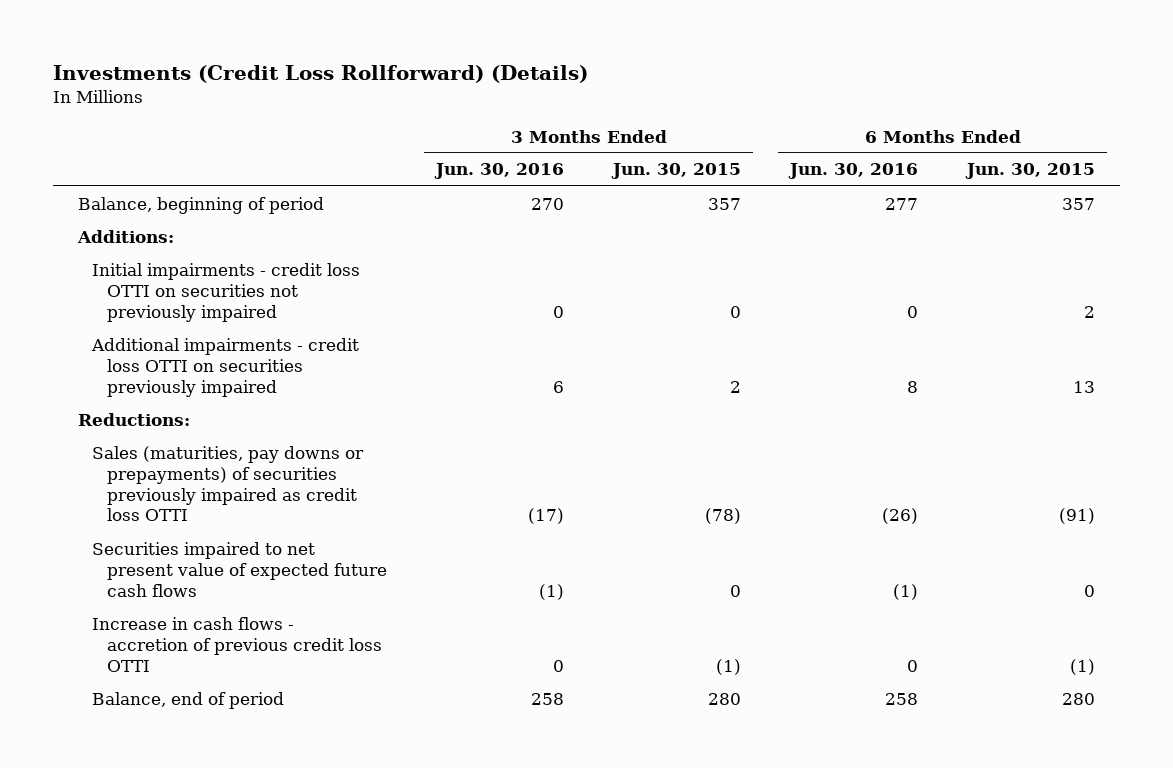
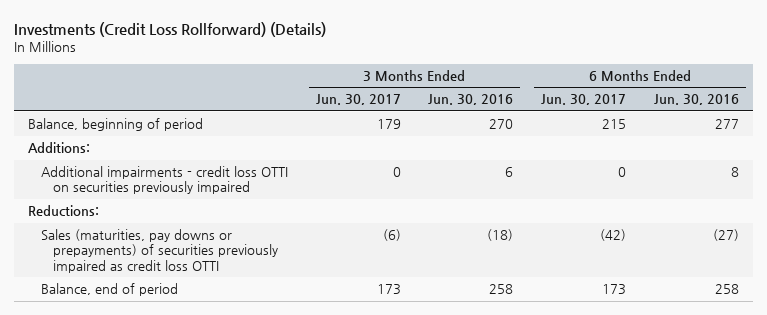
[611,163,742,180] Jun. 30, 2015 -> none
[965,163,1096,180] Jun. 30, 2015 -> none
none -> [315,94,401,106] Jun. 30, 2017
none -> [541,94,627,106] Jun. 30, 2017
[92,262,361,322] Initial impairments - credit loss OTTI on securities not previously impaired -> none
[92,541,387,597] Securities impaired to net present value of expected future cash flows -> none
[92,616,382,672] Increase in cash flows - accretion of previous credit loss OTTI -> none
[528,508,565,525] (17) -> [487,229,514,242] (18)
[882,508,919,525] (26) -> [712,229,739,242] (27)

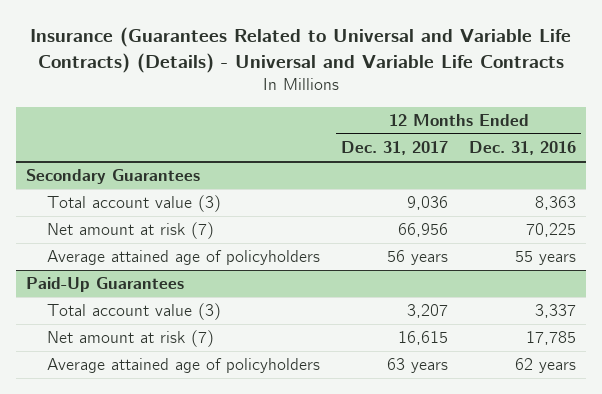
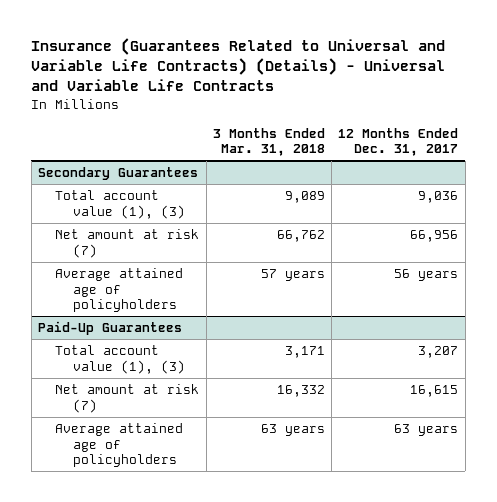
[468,141,576,156] Dec. 31, 2016 -> none
none -> [212,127,325,157] 3 Months Ended Mar. 31, 2018
[47,195,222,213] Total account value (3) -> [55,190,185,219] Total account value (1), (3)
[47,303,222,321] Total account value (3) -> [55,345,185,374] Total account value (1), (3)

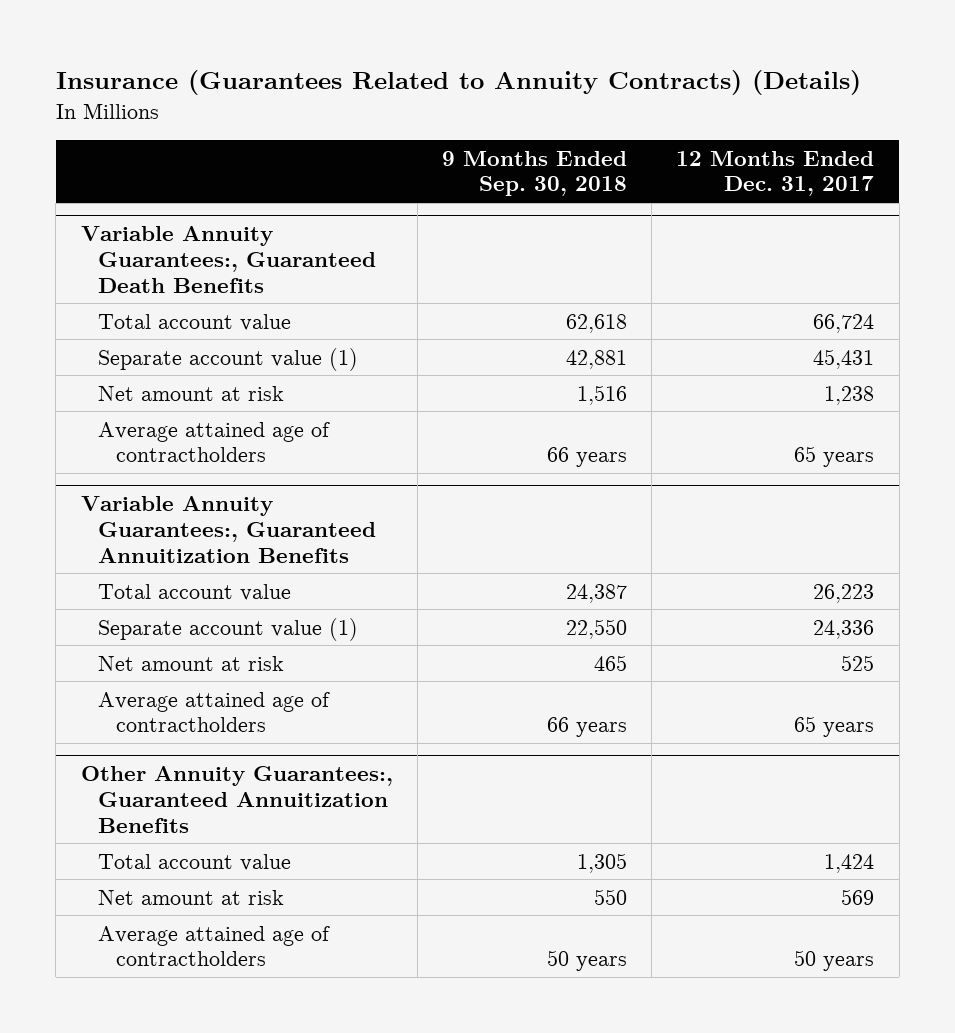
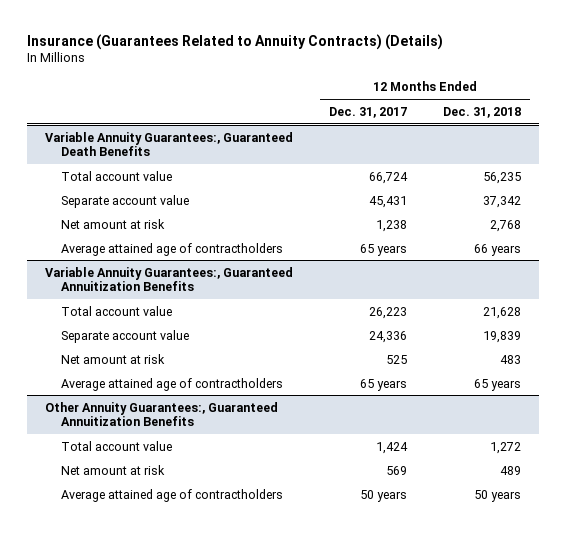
[441,150,627,197] 9 Months Ended Sep. 30, 2018 -> none
none -> [442,106,521,118] Dec. 31, 2018
[98,347,359,371] Separate account value (1) -> [60,194,189,208] Separate account value
[98,617,359,641] Separate account value (1) -> [60,329,189,343] Separate account value

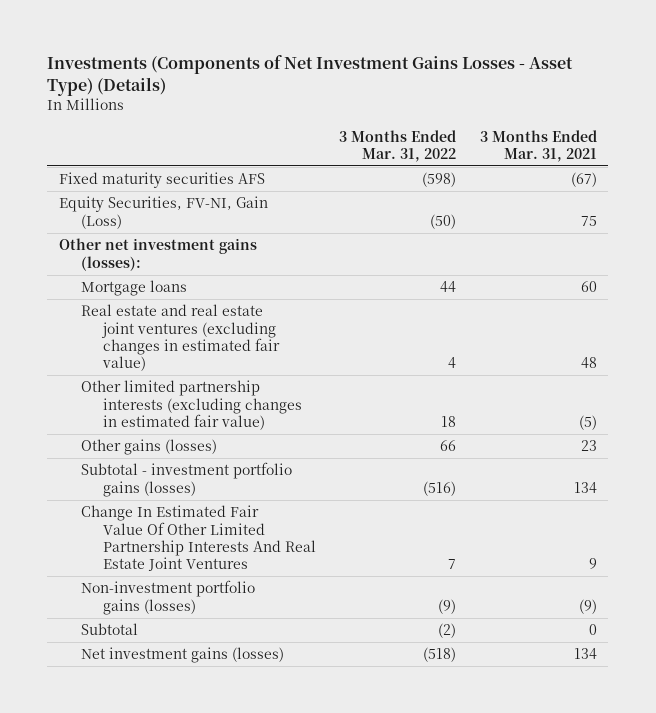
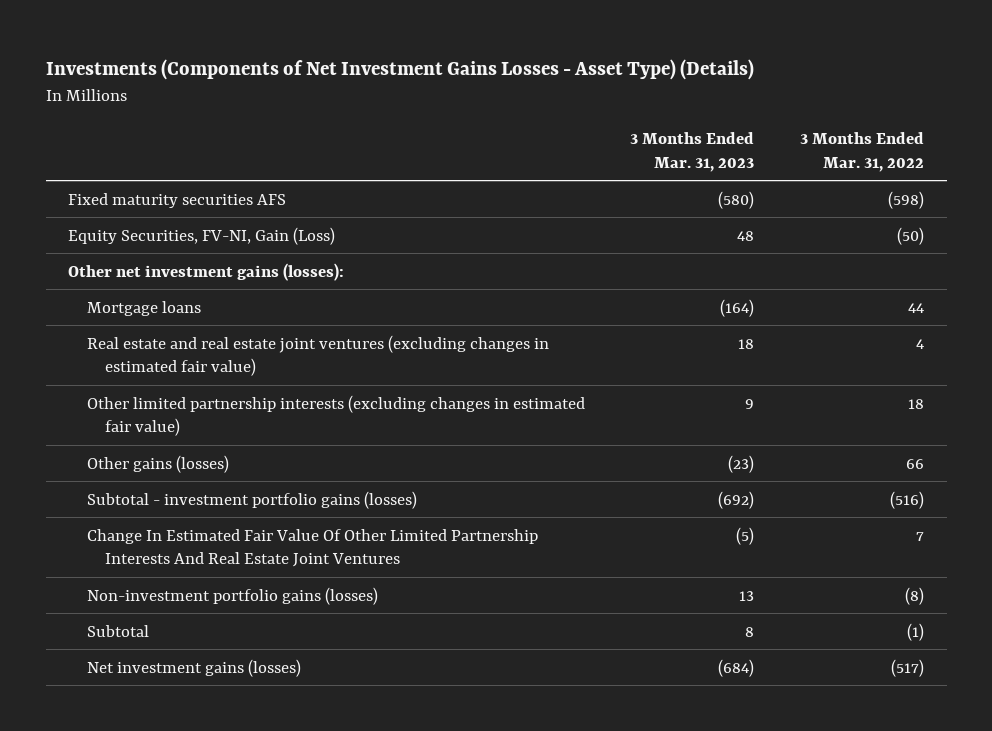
[479,129,597,162] 3 Months Ended Mar. 31, 2021 -> none
none -> [630,131,755,172] 3 Months Ended Mar. 31, 2023
[438,598,457,614] (9) -> [904,586,924,605] (8)
[438,623,457,639] (2) -> [906,622,924,641] (1)
[423,647,457,663] (518) -> [890,658,924,677] (517)

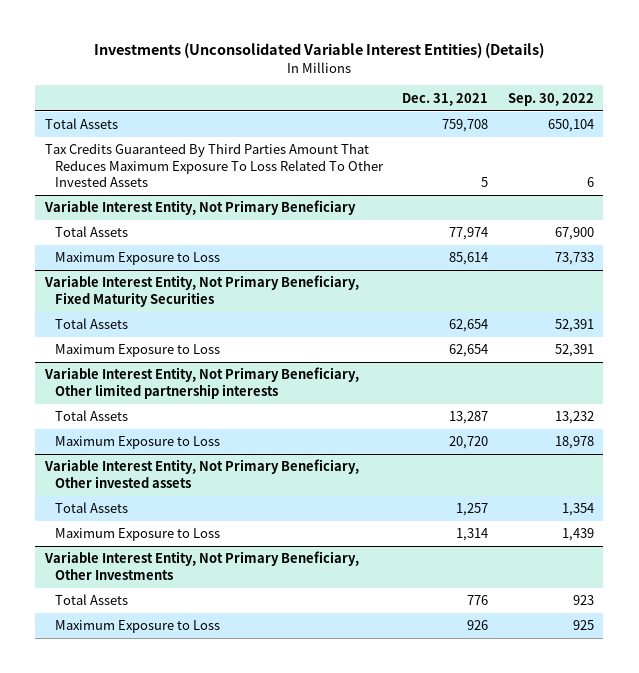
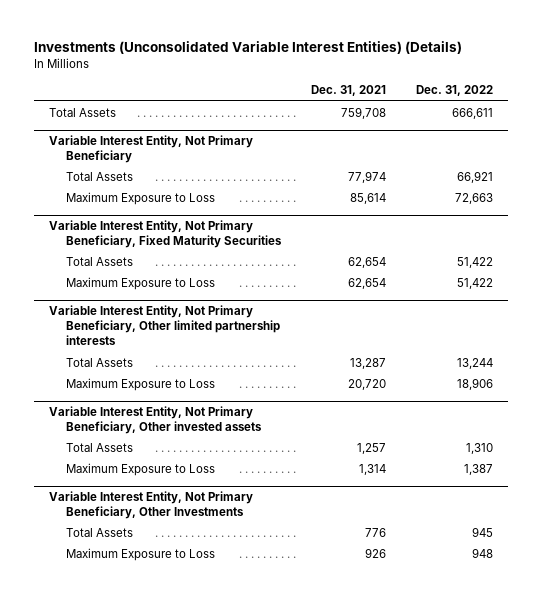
[507,92,594,106] Sep. 30, 2022 -> none
none -> [416,85,494,97] Dec. 31, 2022
[45,143,385,188] Tax Credits Guaranteed By Third Parties Amount That Reduces Maximum Exposure To Loss Related To Other Invested Assets -> none

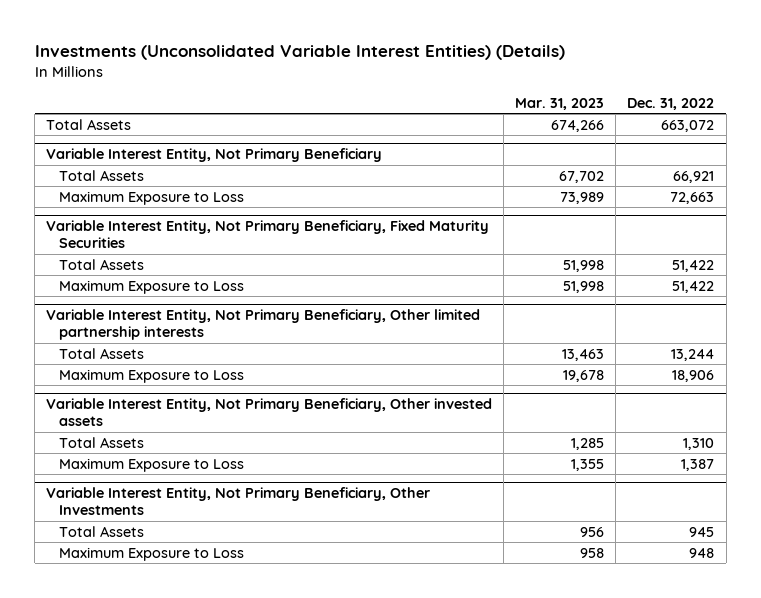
[311,85,387,97] Dec. 31, 2021 -> none
none -> [515,97,605,110] Mar. 31, 2023
[452,107,494,119] 666,611 -> [661,119,715,132] 663,072

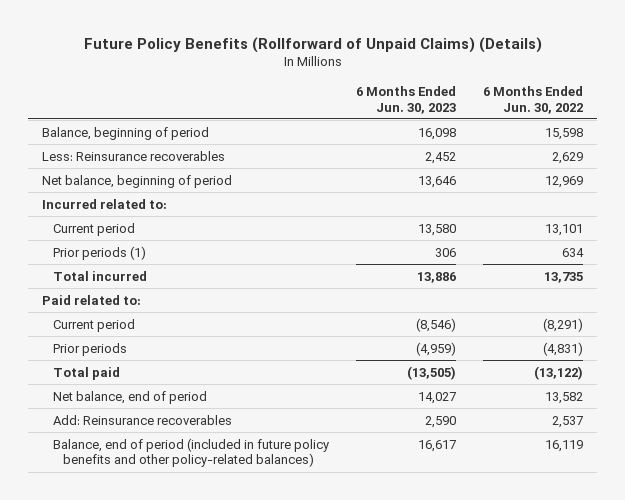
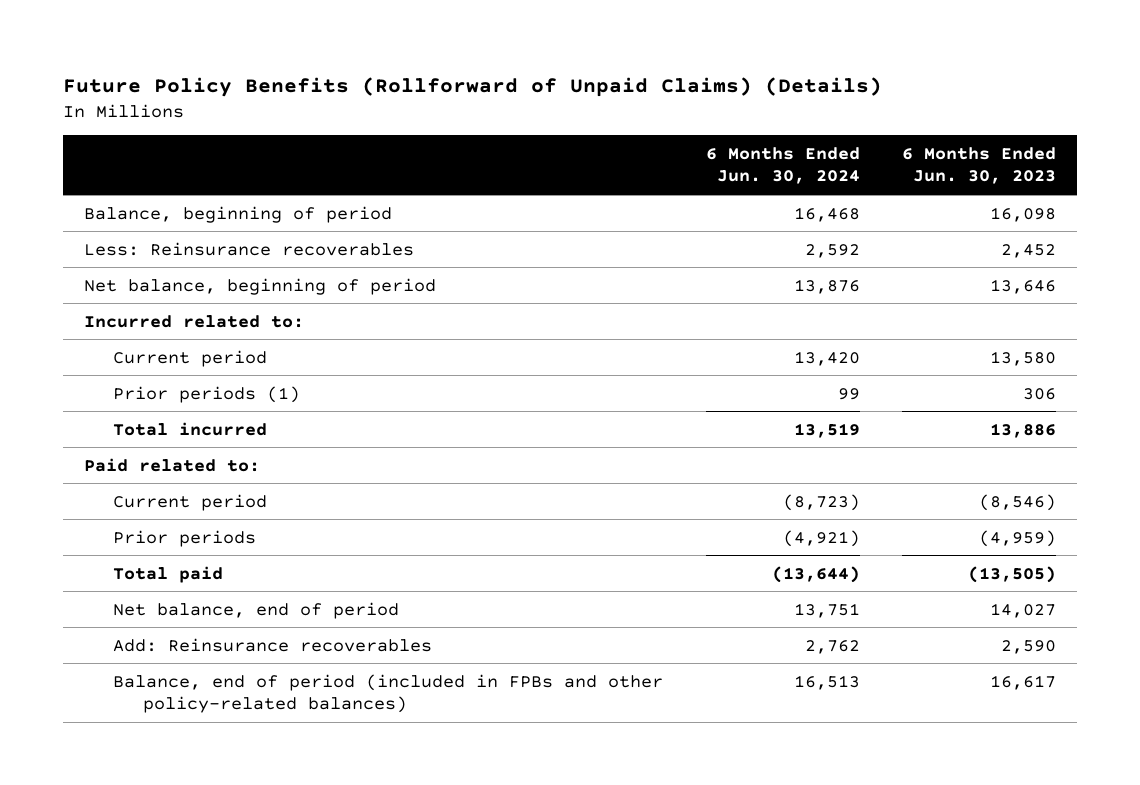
[482,85,583,114] 6 Months Ended Jun. 30, 2022 -> none
none -> [705,146,860,185] 6 Months Ended Jun. 30, 2024
[52,437,329,468] Balance, end of period (included in future policy benefits and other policy-related balances) -> [113,673,664,714] Balance, end of period (included in FPBs and other policy-related balances)

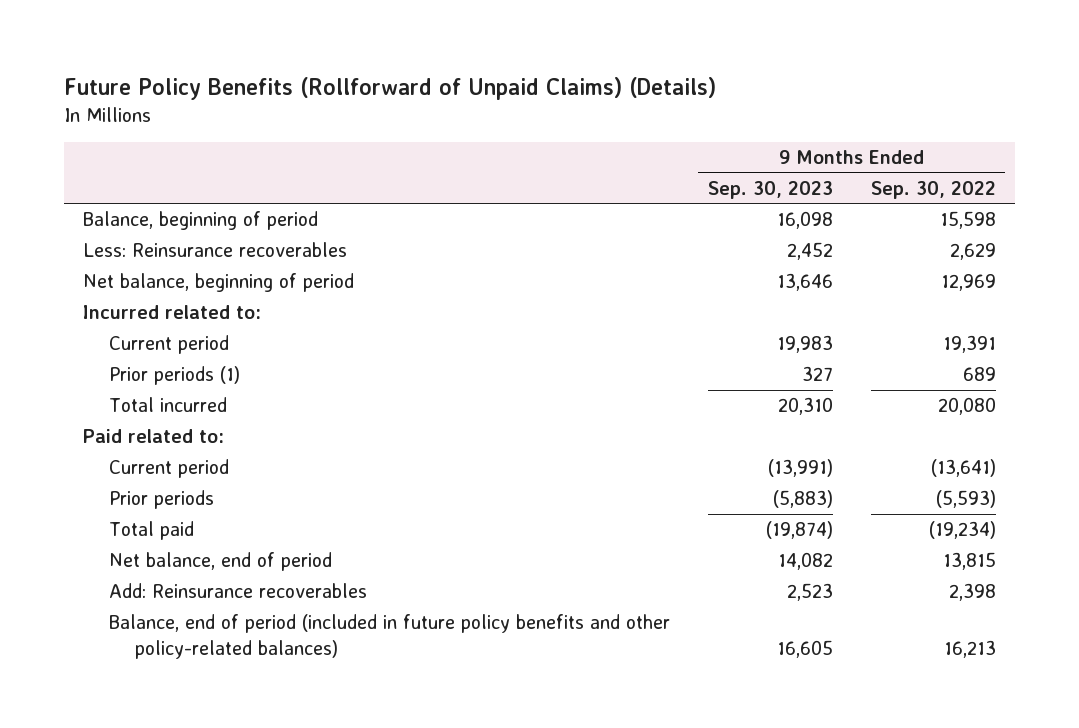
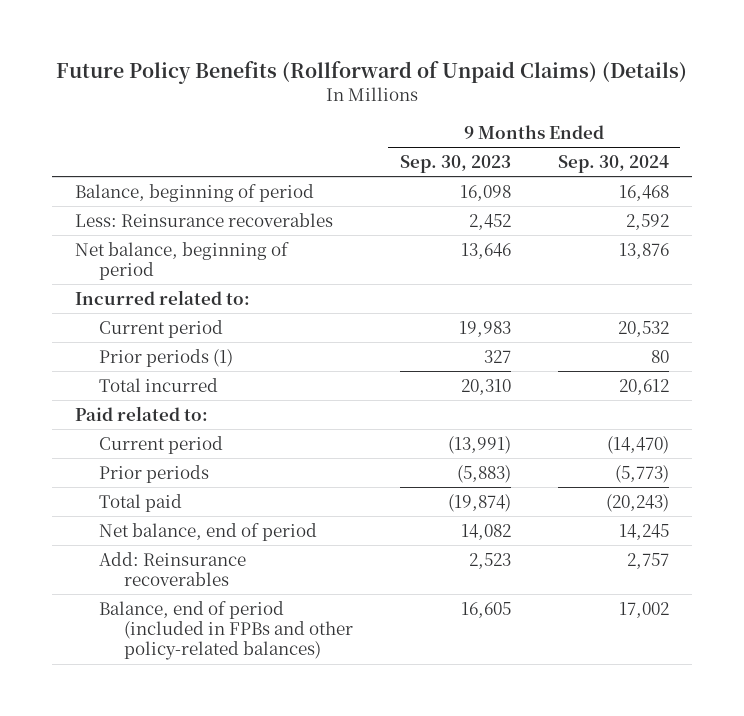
[870,180,996,199] Sep. 30, 2022 -> none
none -> [557,154,669,173] Sep. 30, 2024
[108,614,670,660] Balance, end of period (included in future policy benefits and other policy-related balances) -> [99,600,353,661] Balance, end of period (included in FPBs and other policy-related balances)

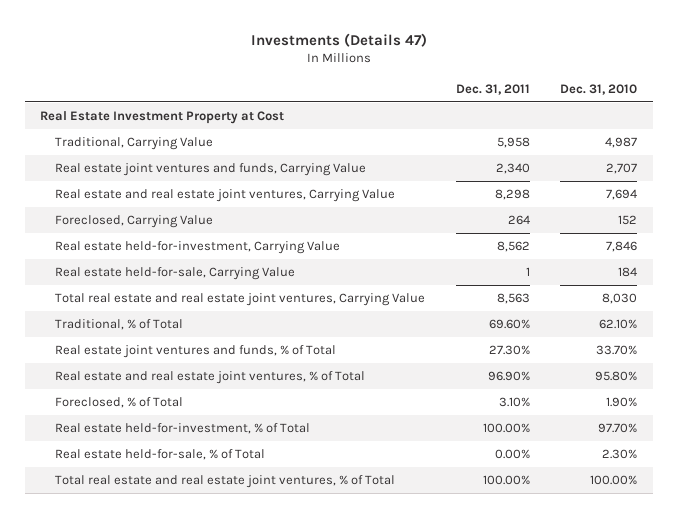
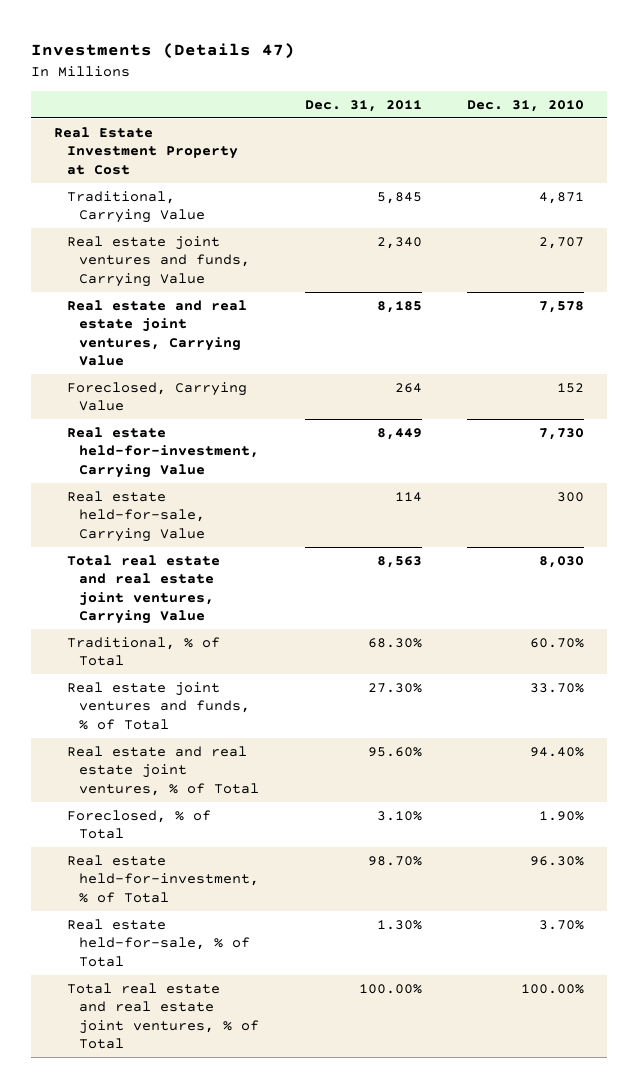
[496,137,530,149] 5,958 -> [376,192,422,205] 5,845
[605,137,638,149] 4,987 -> [539,192,585,205] 4,871
[494,189,530,201] 8,298 -> [376,301,422,314] 8,185
[606,189,638,201] 7,694 -> [539,301,585,314] 7,578
[496,241,530,253] 8,562 -> [376,428,422,441] 8,449
[606,241,638,253] 7,846 -> [539,428,585,441] 7,730
[525,267,530,277] 1 -> [394,492,422,503] 114
[618,267,638,278] 184 -> [557,492,585,503] 300
[488,319,530,330] 69.60% -> [367,638,422,649] 68.30%
[599,319,638,330] 62.10% -> [530,638,585,649] 60.70%
[487,371,530,382] 96.90% -> [367,747,422,758] 95.60%
[595,371,638,382] 95.80% -> [530,747,585,758] 94.40%
[482,423,530,434] 100.00% -> [367,856,422,867] 98.70%
[598,423,638,434] 97.70% -> [530,856,585,867] 96.30%
[494,449,530,460] 0.00% -> [376,920,422,931] 1.30%
[602,449,638,460] 2.30% -> [539,920,585,931] 3.70%

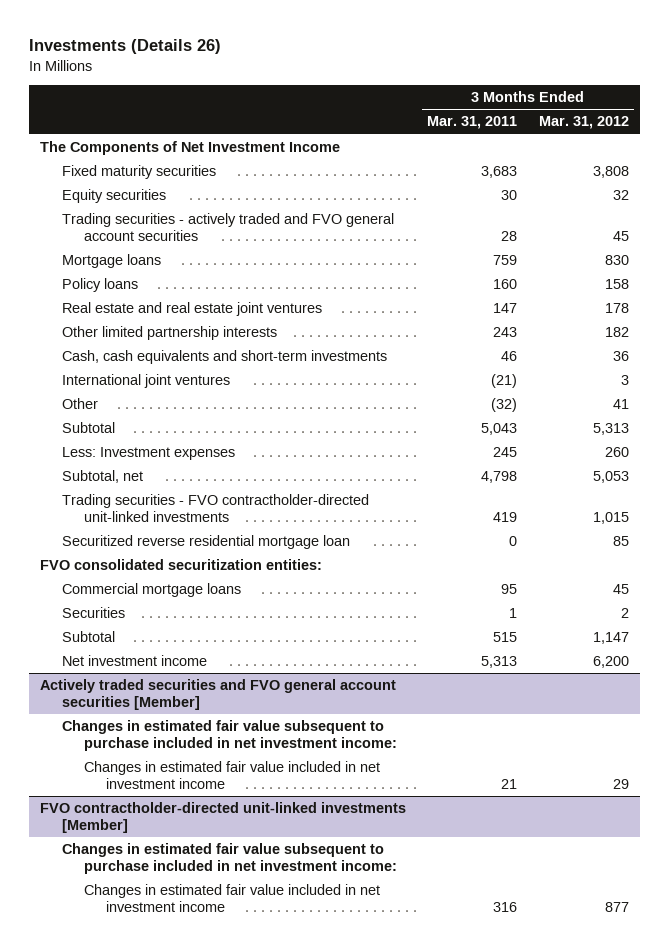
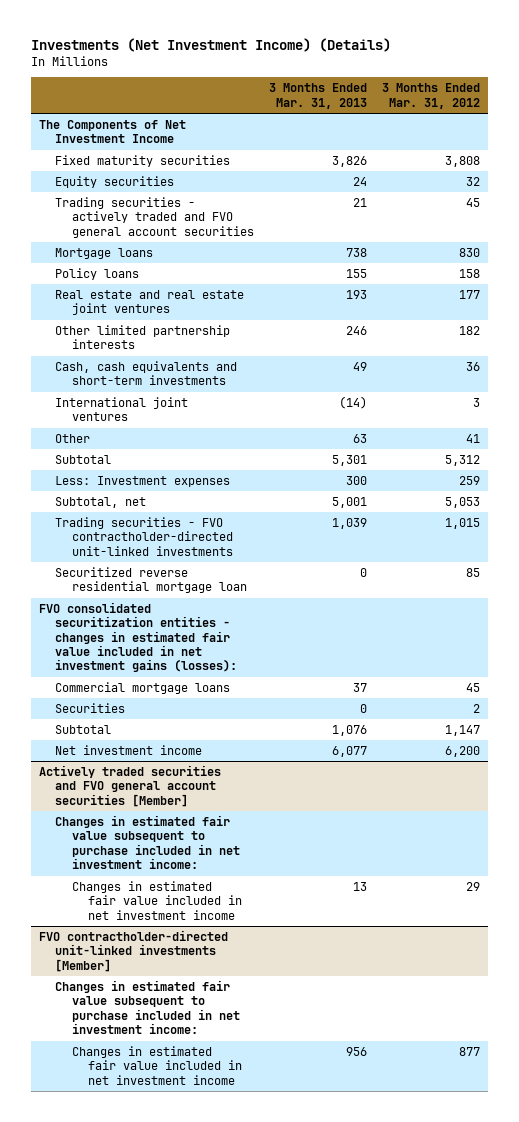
[29,39,222,55] Investments (Details 26) -> [31,37,392,52] Investments (Net Investment Income) (Details)
[427,116,518,130] Mar. 31, 2011 -> none
none -> [269,83,368,109] 3 Months Ended Mar. 31, 2013
[604,303,629,314] 178 -> [459,290,481,300] 177
[592,423,629,436] 5,313 -> [445,455,481,467] 5,312
[604,447,629,458] 260 -> [459,476,481,486] 259
[39,559,322,571] FVO consolidated securitization entities: -> [38,602,238,673] FVO consolidated securitization entities - changes in estimated fair value included in net investment gains (losses):

